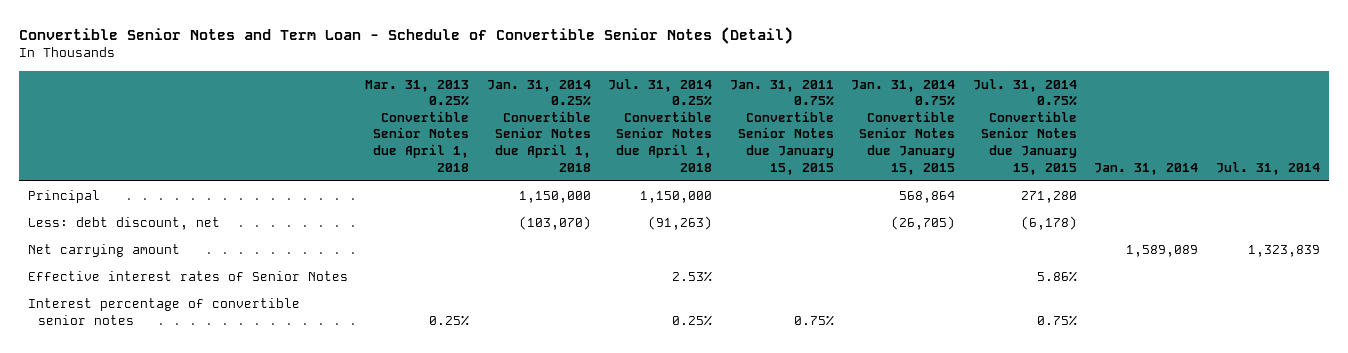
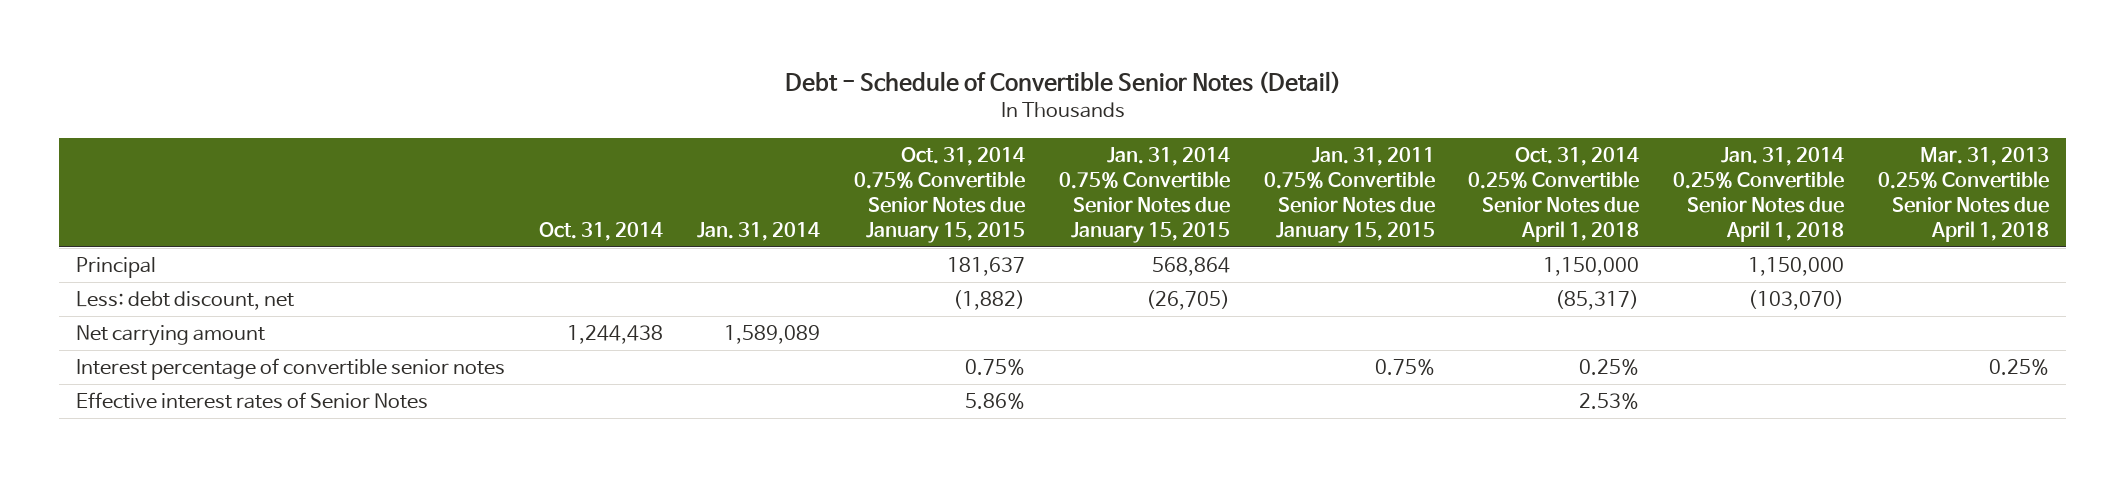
[19,26,794,44] Convertible Senior Notes and Term Loan - Schedule of Convertible Senior Notes (Detail) -> [784,71,1341,95] Debt - Schedule of Convertible Senior Notes (Detail)
[608,78,713,172] Jul. 31, 2014 0.25% Convertible Senior Notes due April 1, 2018 -> none
[972,78,1077,175] Jul. 31, 2014 0.75% Convertible Senior Notes due January 15, 2015 -> none
[1215,161,1320,175] Jul. 31, 2014 -> none
none -> [538,221,663,241] Oct. 31, 2014
none -> [853,146,1025,243] Oct. 31, 2014 0.75% Convertible Senior Notes due January 15, 2015
none -> [1468,146,1640,242] Oct. 31, 2014 0.25% Convertible Senior Notes due April 1, 2018
[27,271,348,282] Effective interest rates of Senior Notes -> [75,392,428,410] Effective interest rates of Senior Notes

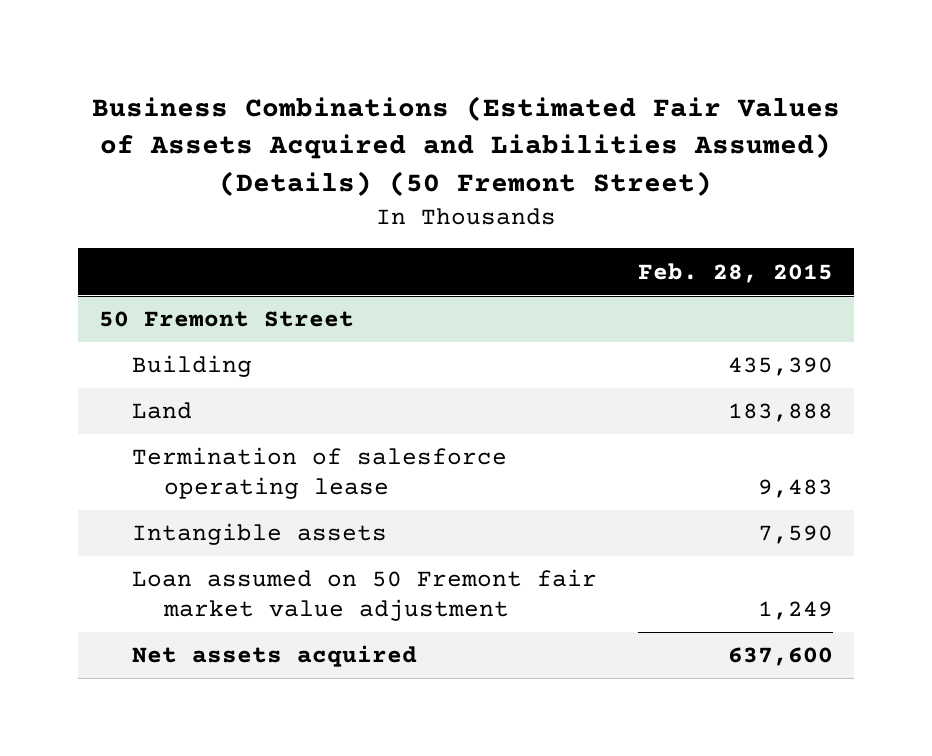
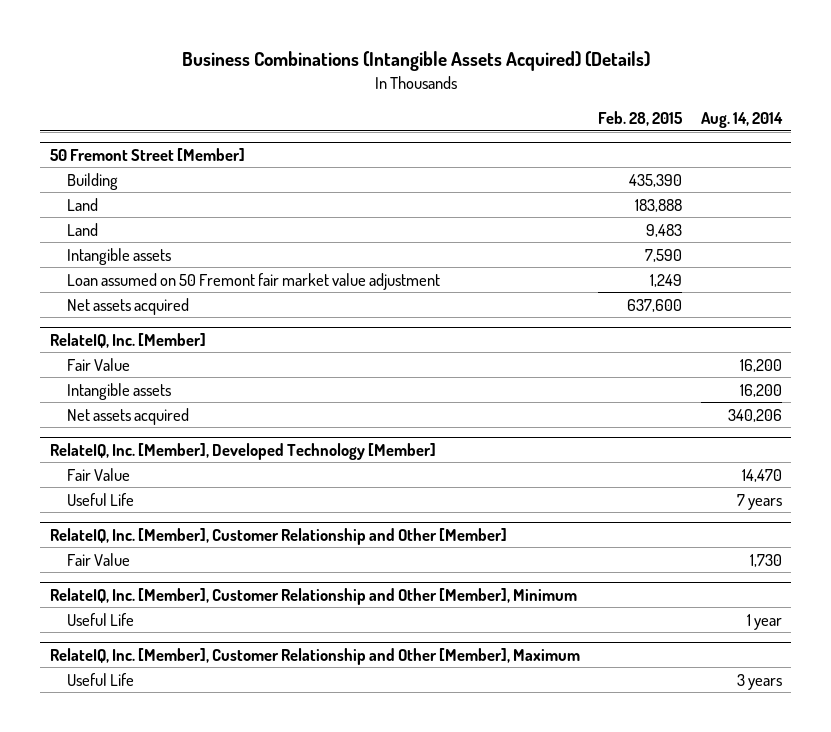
[91,95,840,197] Business Combinations (Estimated Fair Values of Assets Acquired and Liabilities Assumed) (Details) (50 Fremont Street) -> [181,51,650,72] Business Combinations (Intangible Assets Acquired) (Details)
none -> [700,111,783,128] Aug. 14, 2014
[98,311,354,328] 50 Fremont Street -> [49,147,245,161] 50 Fremont Street [Member]
[131,447,507,499] Termination of salesforce operating lease -> [67,222,99,236] Land
none -> [49,332,206,348] RelateIQ, Inc. [Member]
none -> [67,357,131,371] Fair Value
none -> [67,382,172,400] Intangible assets
none -> [67,407,190,425] Net assets acquired
none -> [49,442,436,460] RelateIQ, Inc. [Member], Developed Technology [Member]
none -> [67,467,131,481] Fair Value
none -> [67,492,135,506] Useful Life
none -> [49,527,507,545] RelateIQ, Inc. [Member], Customer Relationship and Other [Member]
none -> [67,552,131,566] Fair Value
none -> [49,587,577,605] RelateIQ, Inc. [Member], Customer Relationship and Other [Member], Minimum
none -> [67,612,135,626] Useful Life
none -> [49,647,580,665] RelateIQ, Inc. [Member], Customer Relationship and Other [Member], Maximum
none -> [67,672,135,686] Useful Life

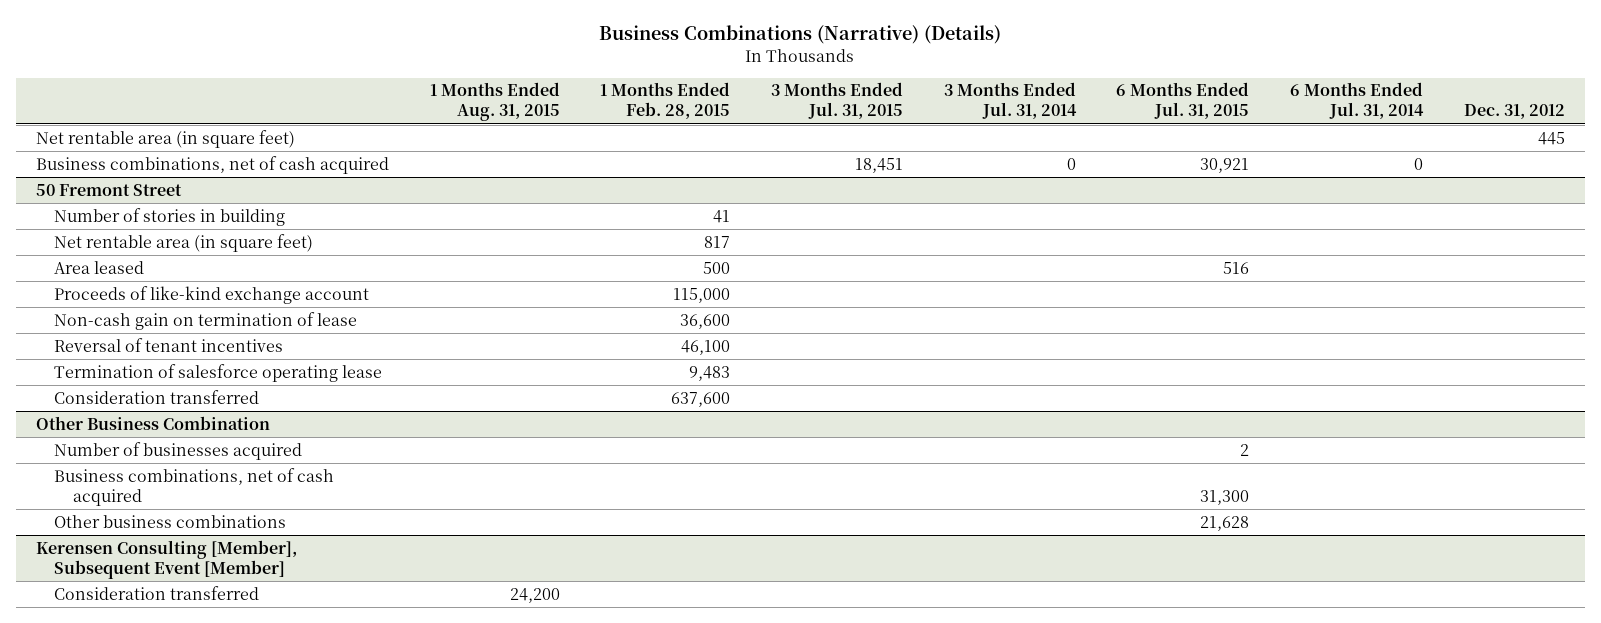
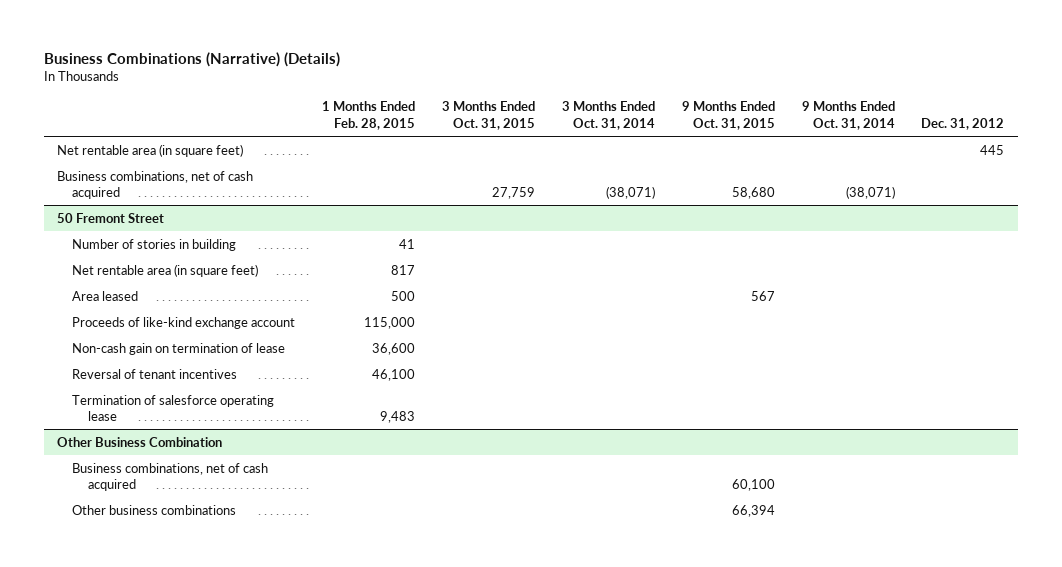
[429,82,560,122] 1 Months Ended Aug. 31, 2015 -> none
[771,82,904,120] 3 Months Ended Jul. 31, 2015 -> none
[943,82,1077,120] 3 Months Ended Jul. 31, 2014 -> none
[1116,82,1250,120] 6 Months Ended Jul. 31, 2015 -> none
[1290,82,1425,120] 6 Months Ended Jul. 31, 2014 -> none
none -> [442,101,536,130] 3 Months Ended Oct. 31, 2015
none -> [561,101,655,130] 3 Months Ended Oct. 31, 2014
none -> [681,101,775,130] 9 Months Ended Oct. 31, 2015
none -> [801,101,895,130] 9 Months Ended Oct. 31, 2014
[54,389,260,404] Consideration transferred -> none
[54,441,303,460] Number of businesses acquired -> none
[36,539,298,579] Kerensen Consulting [Member], Subsequent Event [Member] -> none
[54,585,260,600] Consideration transferred -> none

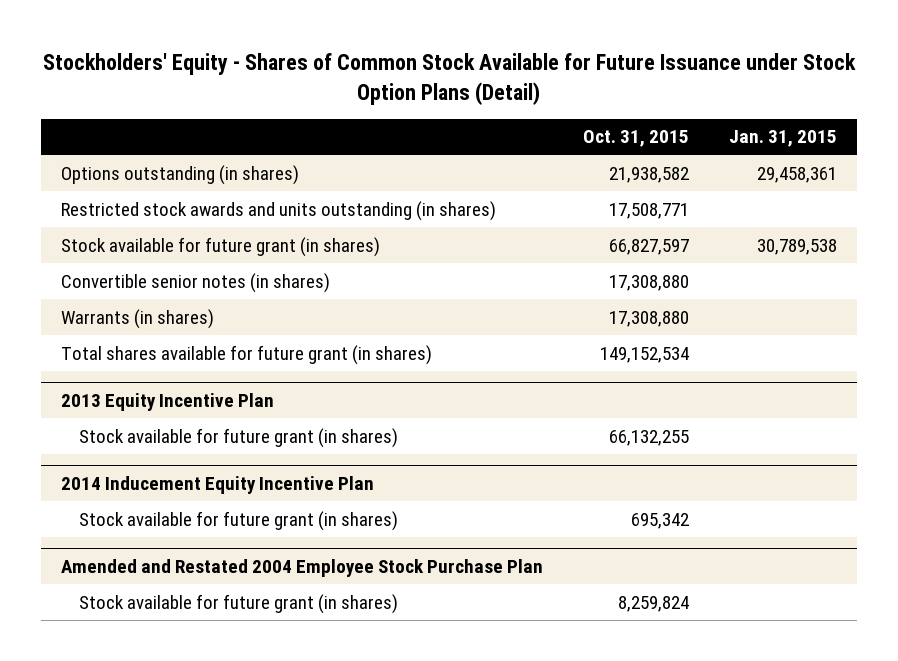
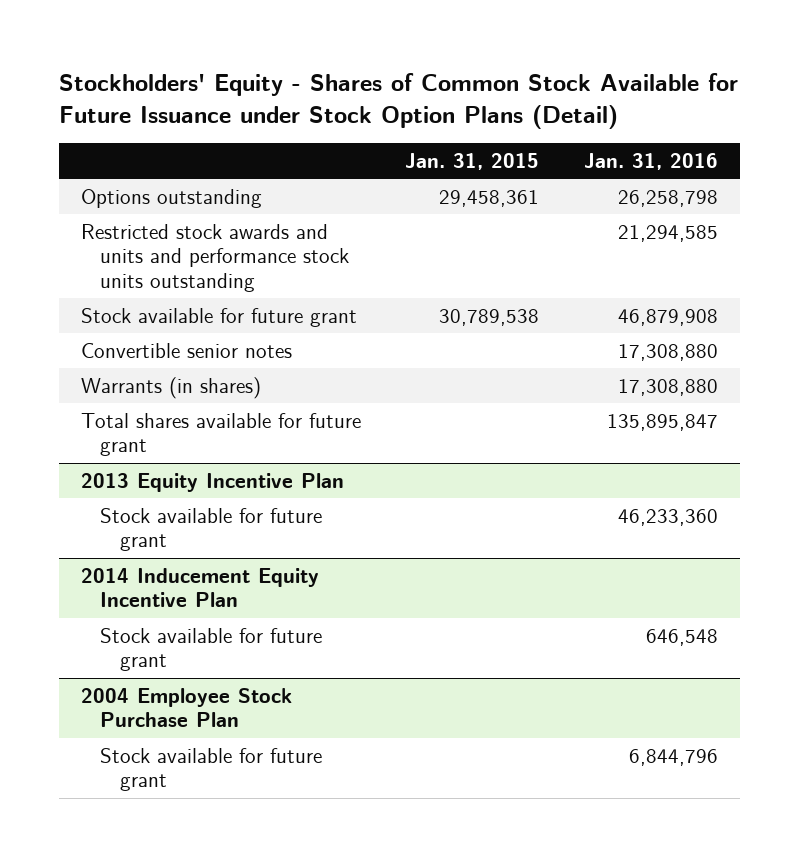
[583,130,690,148] Oct. 31, 2015 -> none
none -> [583,153,718,171] Jan. 31, 2016
[60,164,299,185] Options outstanding (in shares) -> [80,188,262,208] Options outstanding
[60,200,496,221] Restricted stock awards and units outstanding (in shares) -> [80,223,350,292] Restricted stock awards and units and performance stock units outstanding
[60,236,380,257] Stock available for future grant (in shares) -> [80,307,357,327] Stock available for future grant
[60,272,330,293] Convertible senior notes (in shares) -> [80,342,292,358] Convertible senior notes
[60,344,432,365] Total shares available for future grant (in shares) -> [80,412,361,457] Total shares available for future grant
[79,427,399,448] Stock available for future grant (in shares) -> [100,507,323,552] Stock available for future grant
[79,510,399,531] Stock available for future grant (in shares) -> [100,627,323,672] Stock available for future grant
[60,559,543,578] Amended and Restated 2004 Employee Stock Purchase Plan -> [80,687,292,728] 2004 Employee Stock Purchase Plan
[79,593,399,614] Stock available for future grant (in shares) -> [100,747,323,792] Stock available for future grant

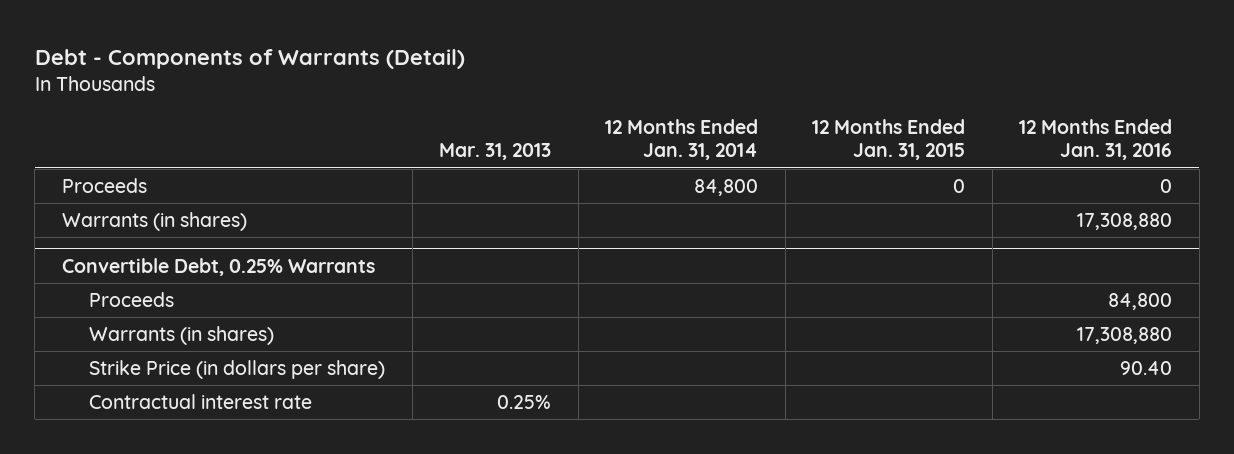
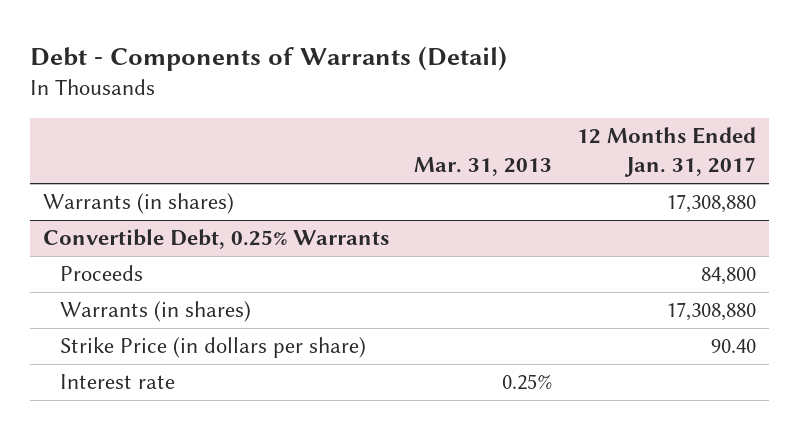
[605,118,759,161] 12 Months Ended Jan. 31, 2014 -> none
[812,118,966,161] 12 Months Ended Jan. 31, 2015 -> none
[1019,118,1173,161] 12 Months Ended Jan. 31, 2016 -> none
none -> [577,127,757,178] 12 Months Ended Jan. 31, 2017
[61,177,147,193] Proceeds -> none
[89,393,313,409] Contractual interest rate -> [59,374,175,390] Interest rate

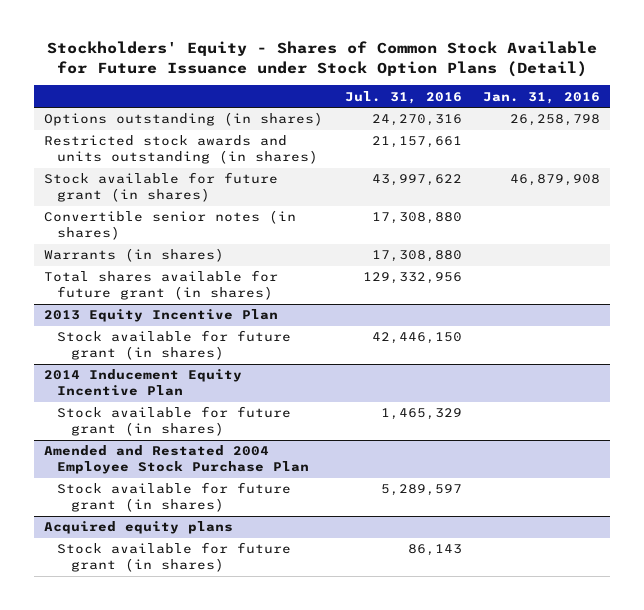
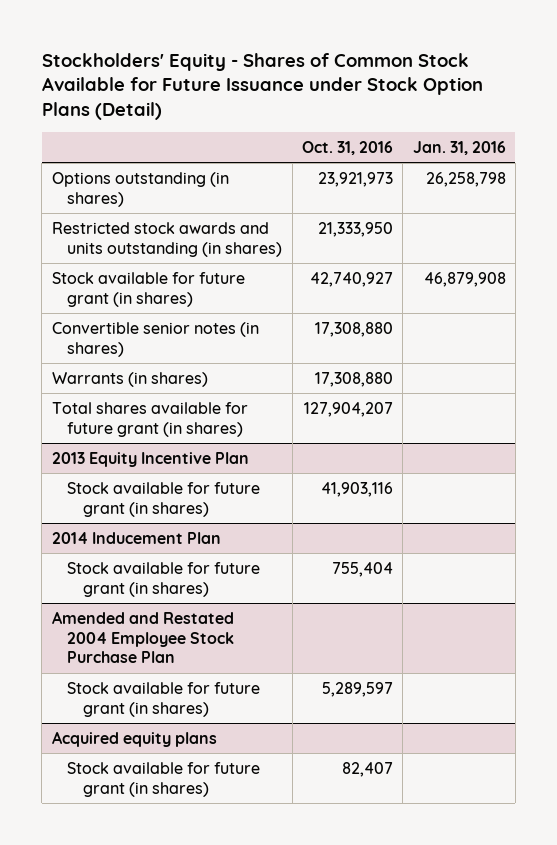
[344,90,462,104] Jul. 31, 2016 -> none
none -> [302,140,394,155] Oct. 31, 2016
[44,369,243,397] 2014 Inducement Equity Incentive Plan -> [51,531,221,544] 2014 Inducement Plan

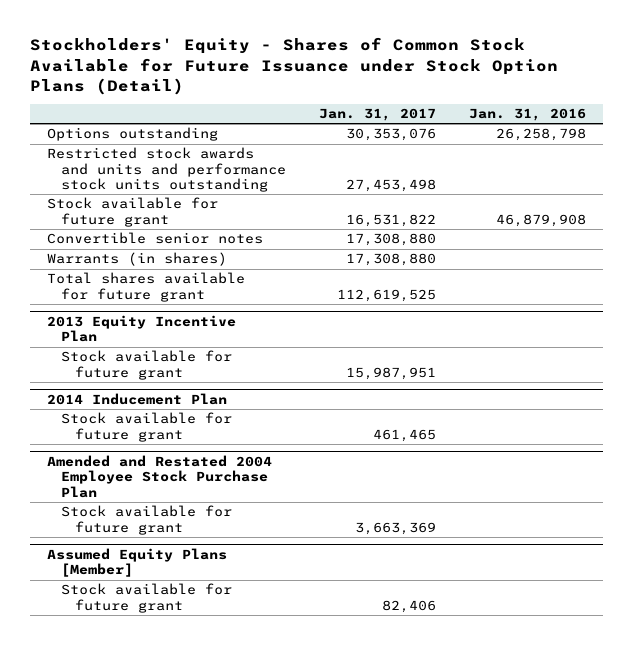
[302,140,394,155] Oct. 31, 2016 -> none
none -> [318,108,436,122] Jan. 31, 2017
[51,171,229,207] Options outstanding (in shares) -> [46,127,218,142] Options outstanding
[51,221,283,257] Restricted stock awards and units outstanding (in shares) -> [46,147,286,193] Restricted stock awards and units and performance stock units outstanding
[51,271,245,307] Stock available for future grant (in shares) -> [46,197,218,227] Stock available for future grant
[51,321,259,357] Convertible senior notes (in shares) -> [46,232,263,245] Convertible senior notes
[51,401,248,437] Total shares available for future grant (in shares) -> [46,272,245,302] Total shares available for future grant
[67,481,261,517] Stock available for future grant (in shares) -> [60,350,232,380] Stock available for future grant
[67,561,261,597] Stock available for future grant (in shares) -> [60,412,232,442] Stock available for future grant
[67,681,261,717] Stock available for future grant (in shares) -> [60,505,232,535] Stock available for future grant
[51,730,217,747] Acquired equity plans -> [46,548,227,578] Assumed Equity Plans [Member]
[67,761,261,797] Stock available for future grant (in shares) -> [60,583,232,613] Stock available for future grant

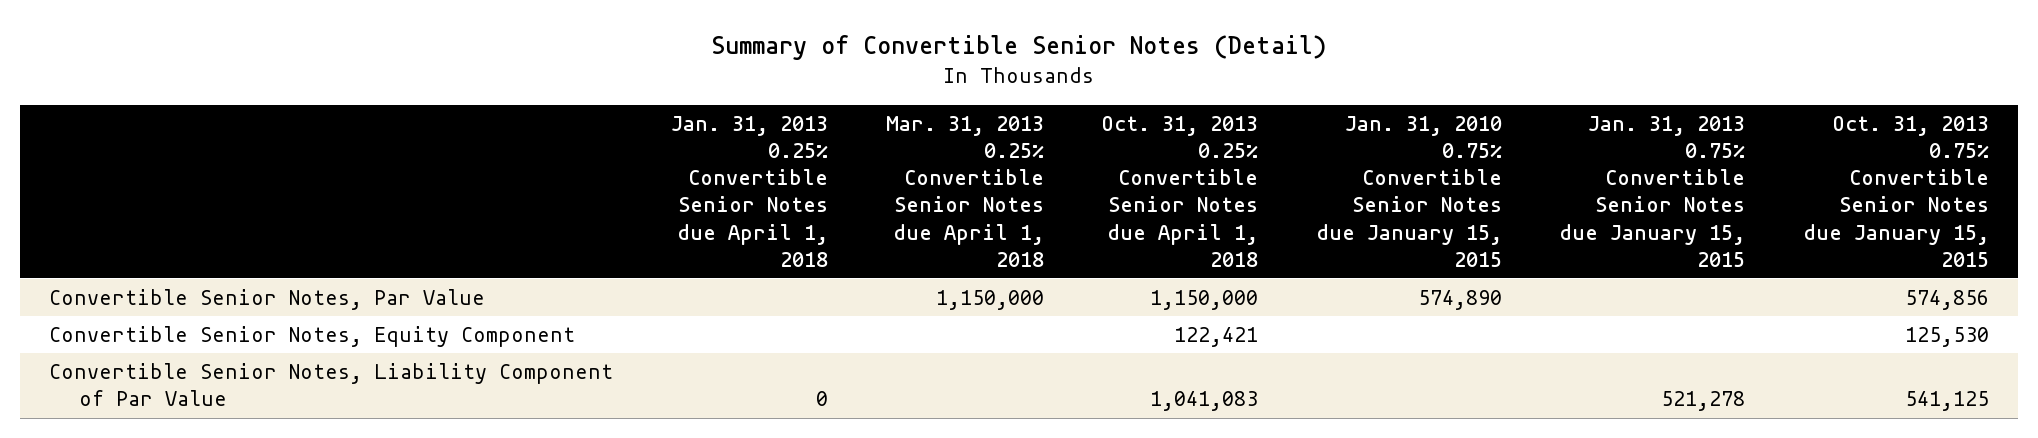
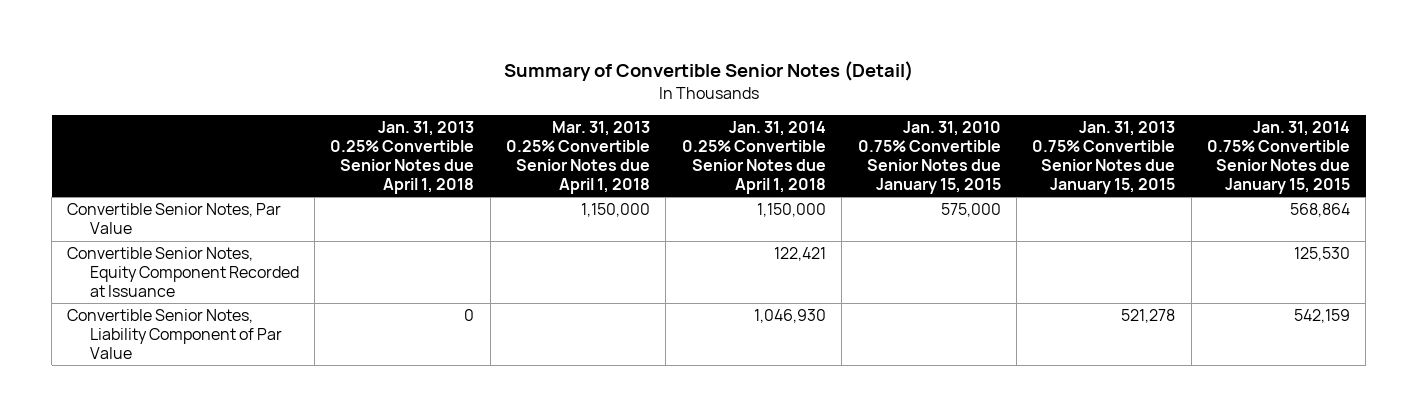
[1101,115,1259,267] Oct. 31, 2013 0.25% Convertible Senior Notes due April 1, 2018 -> none
[1803,115,1990,267] Oct. 31, 2013 0.75% Convertible Senior Notes due January 15, 2015 -> none
none -> [681,121,826,194] Jan. 31, 2014 0.25% Convertible Senior Notes due April 1, 2018
none -> [1207,121,1351,194] Jan. 31, 2014 0.75% Convertible Senior Notes due January 15, 2015
[1417,290,1502,311] 574,890 -> [940,203,1001,218] 575,000
[49,326,576,348] Convertible Senior Notes, Equity Component -> [67,247,299,297] Convertible Senior Notes, Equity Component Recorded at Issuance

